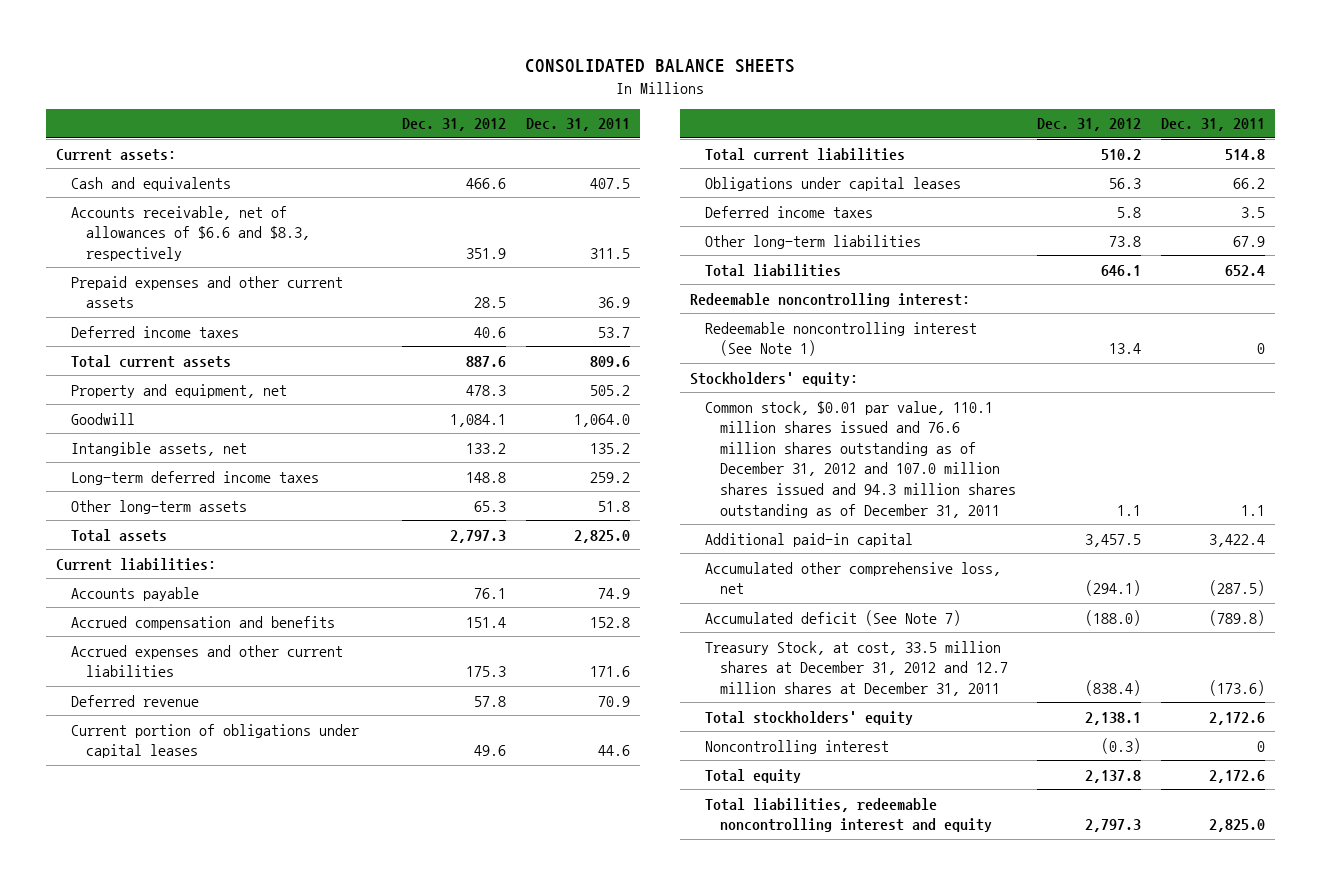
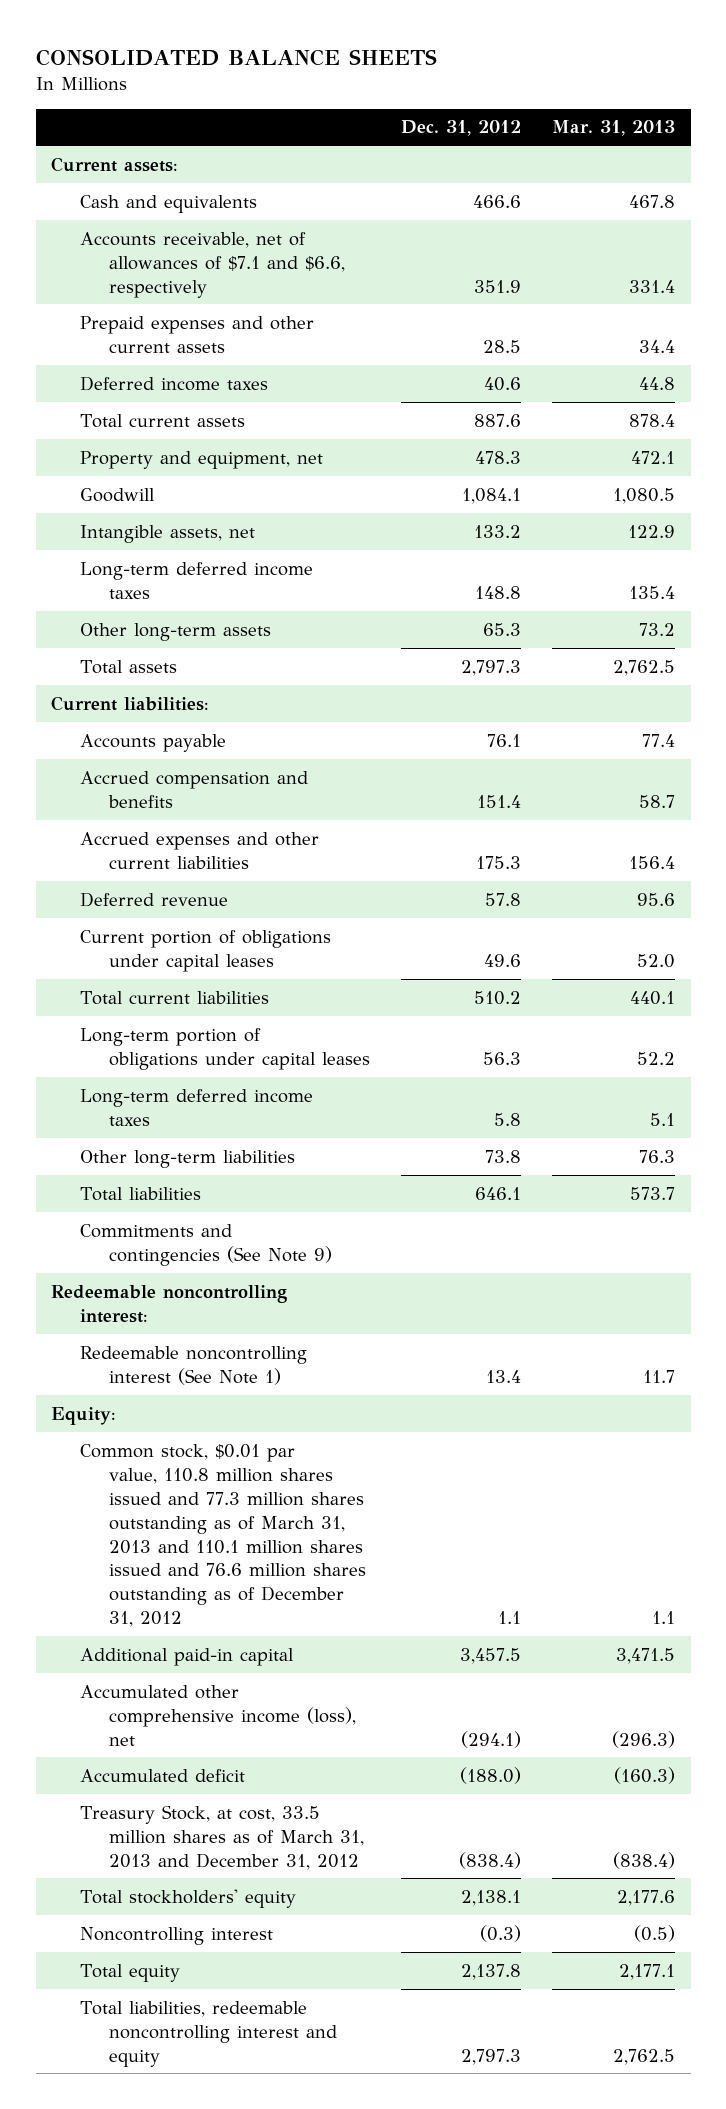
[526,118,631,132] Dec. 31, 2011 -> none
none -> [552,120,676,137] Mar. 31, 2013
[70,205,310,261] Accounts receivable, net of allowances of $6.6 and $8.3, respectively -> [80,231,346,298] Accounts receivable, net of allowances of $7.1 and $6.6, respectively
[705,176,962,191] Obligations under capital leases -> [80,1027,371,1070] Long-term portion of obligations under capital leases
[705,205,874,218] Deferred income taxes -> [80,1088,314,1126] Long-term deferred income taxes
none -> [80,1223,333,1266] Commitments and contingencies (See Note 9)
[690,371,859,386] Stockholders' equity: -> [51,1406,117,1425] Equity:
[705,400,1017,518] Common stock, $0.01 par value, 110.1 million shares issued and 76.6 million shares outstanding as of December 31, 2012 and 107.0 million shares issued and 94.3 million shares outstanding as of December 31, 2011 -> [80,1443,367,1628] Common stock, $0.01 par value, 110.8 million shares issued and 77.3 million shares outstanding as of March 31, 2013 and 110.1 million shares issued and 76.6 million shares outstanding as of December 31, 2012
[705,561,1002,595] Accumulated other comprehensive loss, net -> [80,1684,357,1746] Accumulated other comprehensive income (loss), net
[705,609,962,626] Accumulated deficit (See Note 7) -> [80,1768,246,1782] Accumulated deficit
[705,640,1009,696] Treasury Stock, at cost, 33.5 million shares at December 31, 2012 and 12.7 million shares at December 31, 2011 -> [80,1804,365,1870] Treasury Stock, at cost, 33.5 million shares as of March 31, 2013 and December 31, 2012

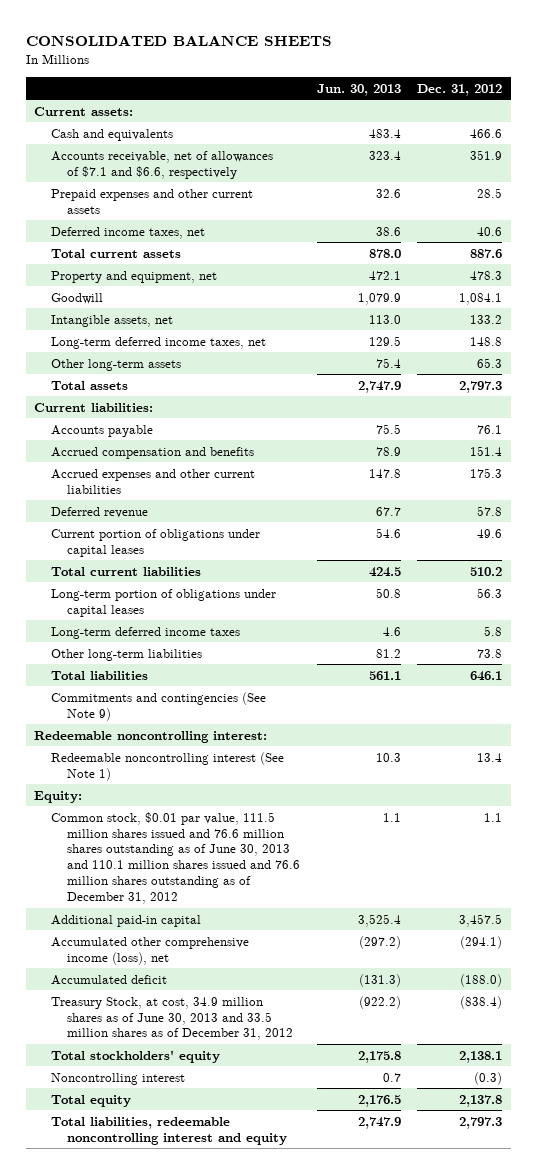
[552,120,676,137] Mar. 31, 2013 -> none
none -> [316,83,401,96] Jun. 30, 2013
[80,375,269,391] Deferred income taxes -> [50,226,205,239] Deferred income taxes, net
[80,561,314,599] Long-term deferred income taxes -> [50,336,266,349] Long-term deferred income taxes, net
[80,1443,367,1628] Common stock, $0.01 par value, 110.8 million shares issued and 77.3 million shares outstanding as of March 31, 2013 and 110.1 million shares issued and 76.6 million shares outstanding as of December 31, 2012 -> [50,811,301,905] Common stock, $0.01 par value, 111.5 million shares issued and 76.6 million shares outstanding as of June 30, 2013 and 110.1 million shares issued and 76.6 million shares outstanding as of December 31, 2012
[80,1804,365,1870] Treasury Stock, at cost, 33.5 million shares as of March 31, 2013 and December 31, 2012 -> [50,996,294,1041] Treasury Stock, at cost, 34.9 million shares as of June 30, 2013 and 33.5 million shares as of December 31, 2012

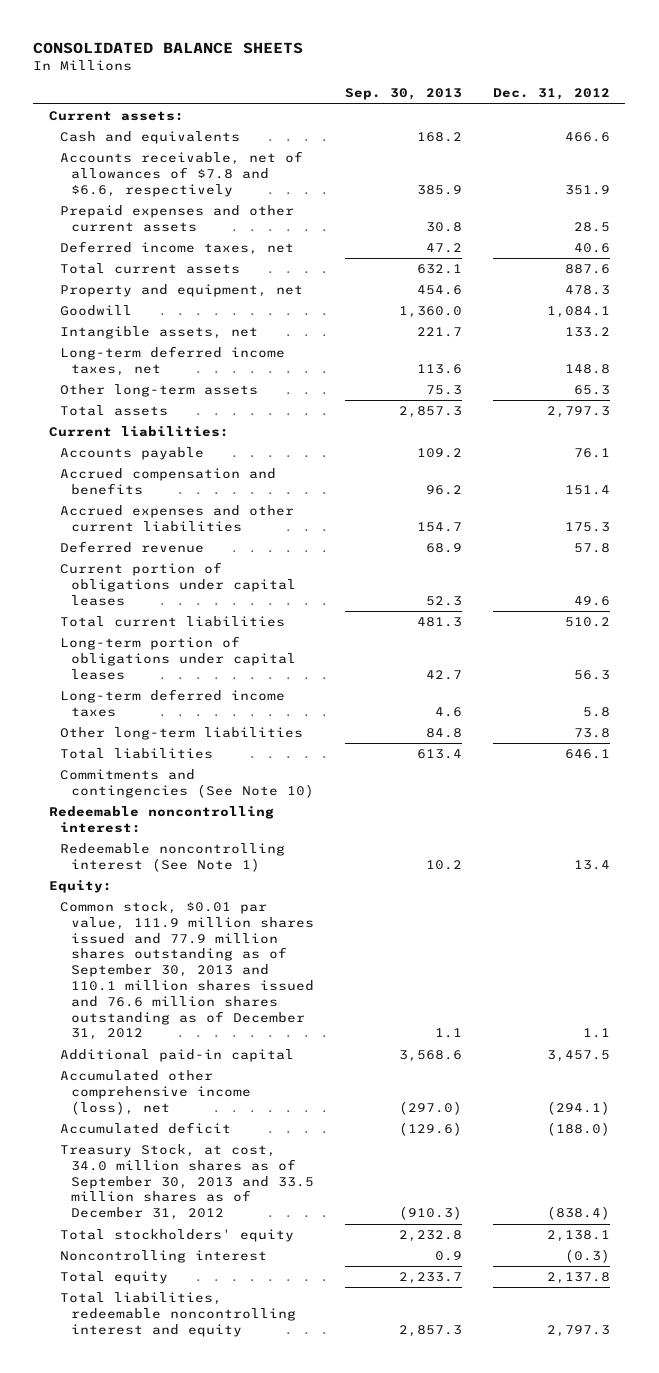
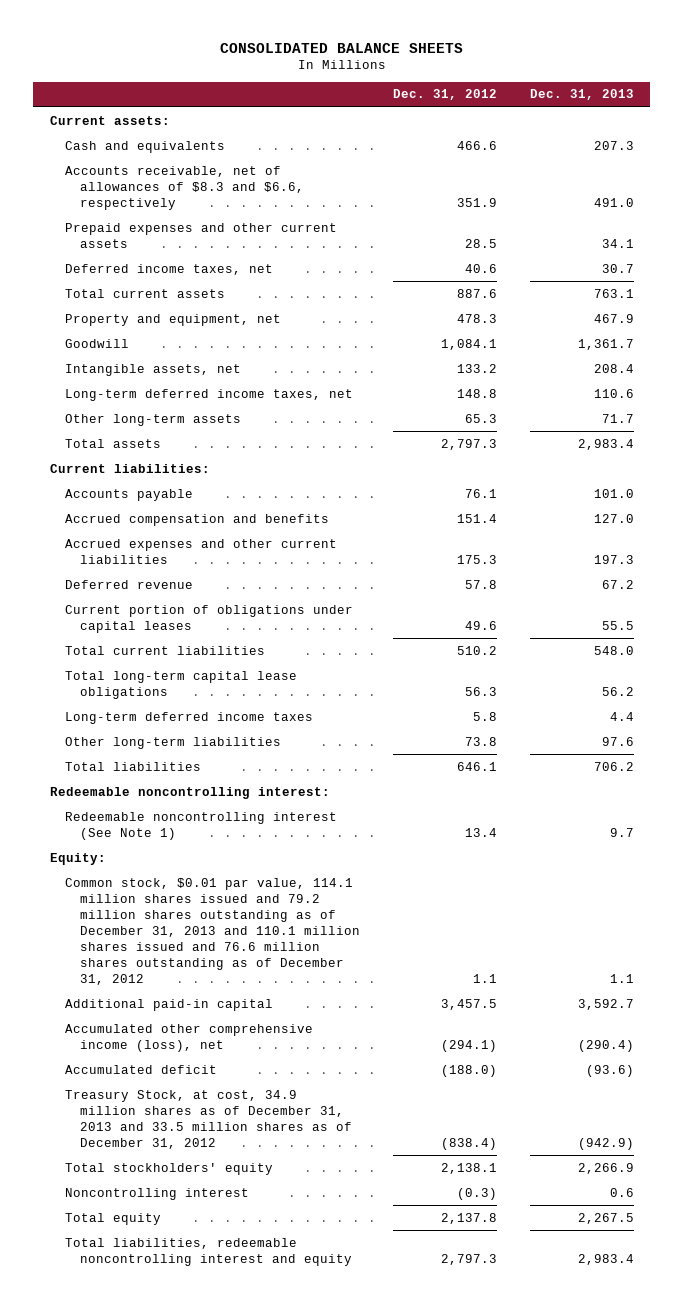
[344,88,462,101] Sep. 30, 2013 -> none
none -> [529,89,634,101] Dec. 31, 2013
[59,151,303,197] Accounts receivable, net of allowances of $7.8 and $6.6, respectively -> [64,165,304,210] Accounts receivable, net of allowances of $8.3 and $6.6, respectively
[59,636,296,680] Long-term portion of obligations under capital leases -> [64,670,297,699] Total long-term capital lease obligations
[59,769,314,798] Commitments and contingencies (See Note 10) -> none
[59,901,314,1041] Common stock, $0.01 par value, 111.9 million shares issued and 77.9 million shares outstanding as of September 30, 2013 and 110.1 million shares issued and 76.6 million shares outstanding as of December 31, 2012 -> [64,877,360,985] Common stock, $0.01 par value, 114.1 million shares issued and 79.2 million shares outstanding as of December 31, 2013 and 110.1 million shares issued and 76.6 million shares outstanding as of December 31, 2012
[59,1144,314,1221] Treasury Stock, at cost, 34.0 million shares as of September 30, 2013 and 33.5 million shares as of December 31, 2012 -> [64,1089,352,1149] Treasury Stock, at cost, 34.9 million shares as of December 31, 2013 and 33.5 million shares as of December 31, 2012

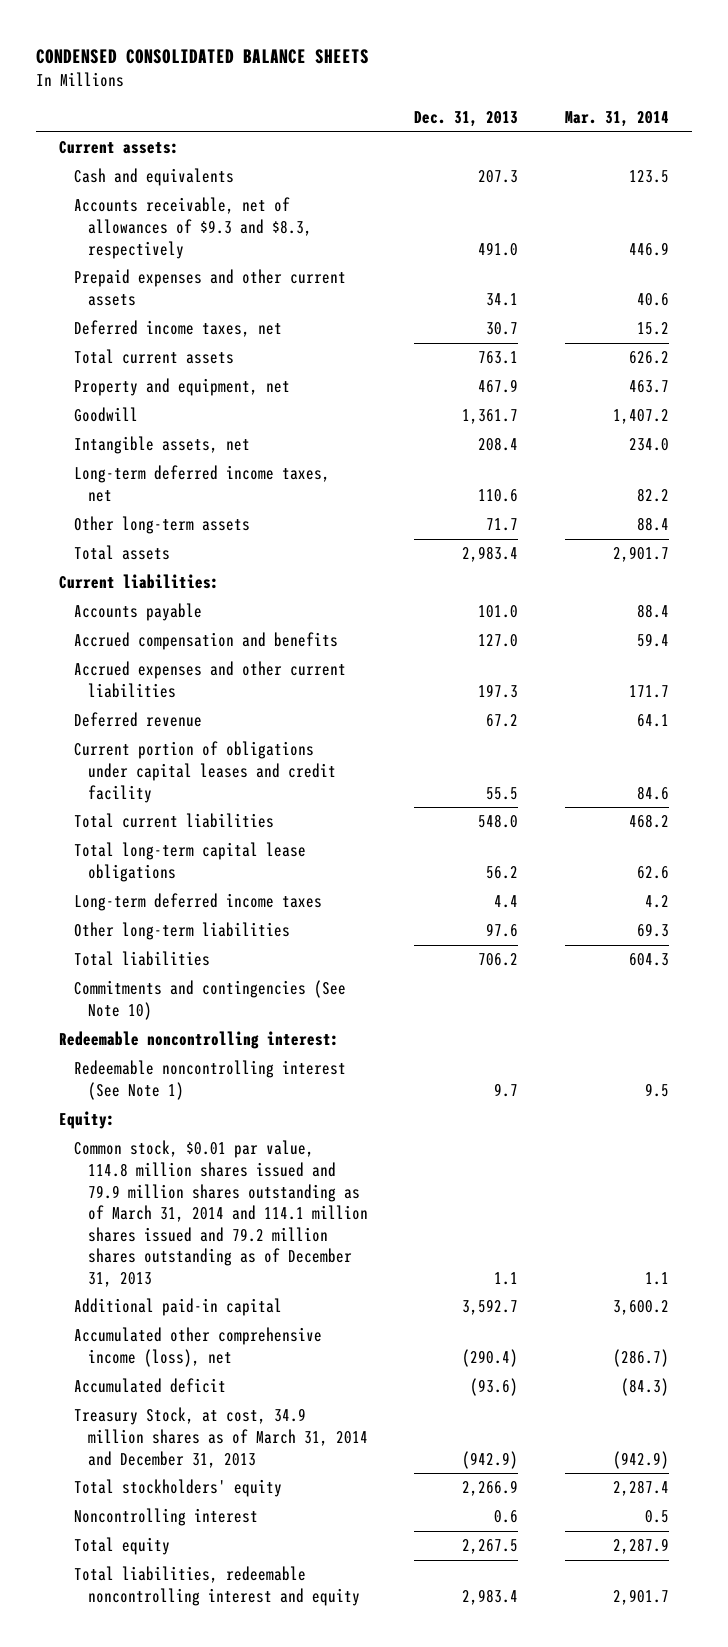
[219,42,463,53] CONSOLIDATED BALANCE SHEETS -> [36,48,370,64] CONDENSED CONSOLIDATED BALANCE SHEETS
[392,89,497,101] Dec. 31, 2012 -> none
none -> [564,111,669,128] Mar. 31, 2014
[64,165,304,210] Accounts receivable, net of allowances of $8.3 and $6.6, respectively -> [73,197,313,259] Accounts receivable, net of allowances of $9.3 and $8.3, respectively
[64,604,353,633] Current portion of obligations under capital leases -> [73,741,337,803] Current portion of obligations under capital leases and credit facility
none -> [73,980,346,1021] Commitments and contingencies (See Note 10)
[64,877,360,985] Common stock, $0.01 par value, 114.1 million shares issued and 79.2 million shares outstanding as of December 31, 2013 and 110.1 million shares issued and 76.6 million shares outstanding as of December 31, 2012 -> [73,1140,369,1287] Common stock, $0.01 par value, 114.8 million shares issued and 79.9 million shares outstanding as of March 31, 2014 and 114.1 million shares issued and 79.2 million shares outstanding as of December 31, 2013
[64,1089,352,1149] Treasury Stock, at cost, 34.9 million shares as of December 31, 2013 and 33.5 million shares as of December 31, 2012 -> [73,1407,369,1468] Treasury Stock, at cost, 34.9 million shares as of March 31, 2014 and December 31, 2013

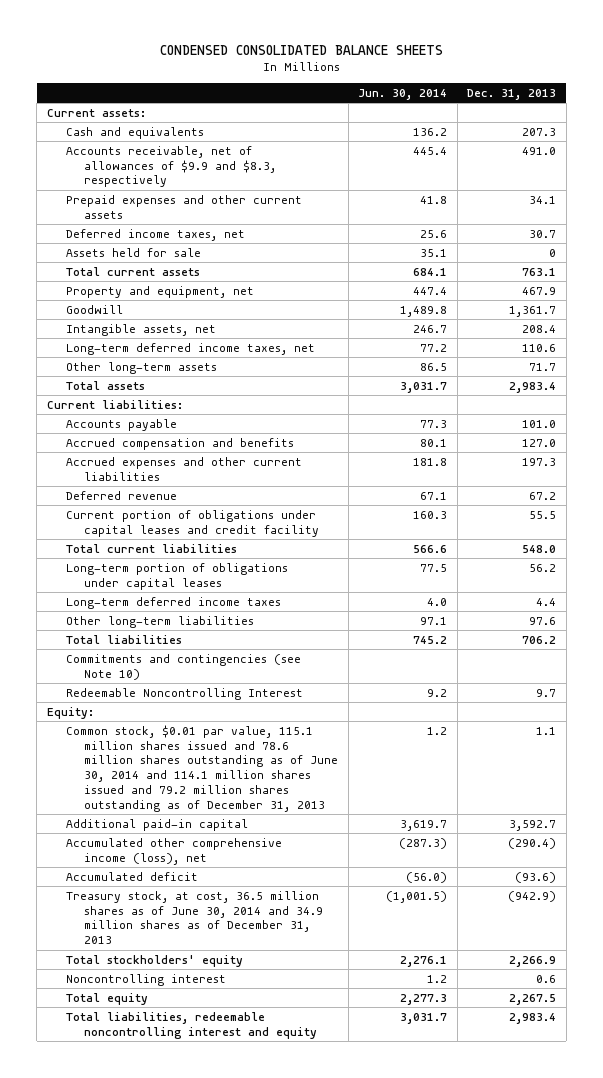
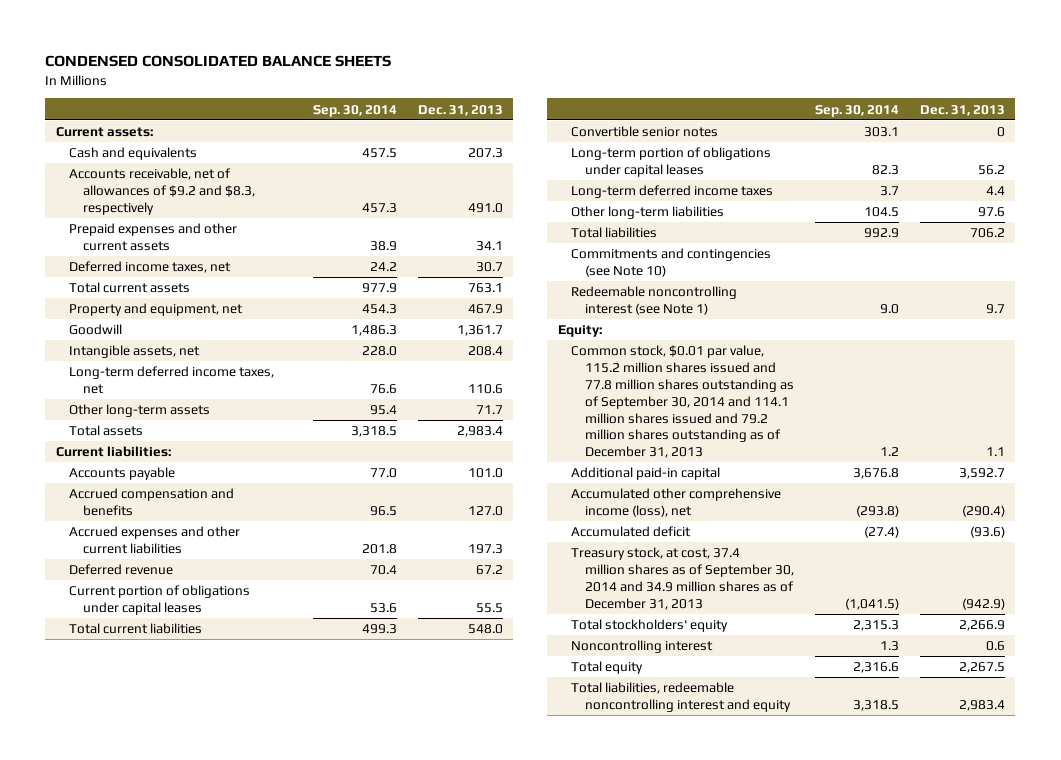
[358,89,448,101] Jun. 30, 2014 -> none
none -> [312,104,397,117] Sep. 30, 2014
[65,145,277,188] Accounts receivable, net of allowances of $9.9 and $8.3, respectively -> [69,168,255,215] Accounts receivable, net of allowances of $9.2 and $8.3, respectively
[65,247,201,257] Assets held for sale -> none
[65,509,320,537] Current portion of obligations under capital leases and credit facility -> [69,585,251,615] Current portion of obligations under capital leases
none -> [571,126,719,138] Convertible senior notes
[65,687,303,700] Redeemable Noncontrolling Interest -> [571,286,738,315] Redeemable noncontrolling interest (see Note 1)
[65,724,339,812] Common stock, $0.01 par value, 115.1 million shares issued and 78.6 million shares outstanding as of June 30, 2014 and 114.1 million shares issued and 79.2 million shares outstanding as of December 31, 2013 -> [571,345,794,459] Common stock, $0.01 par value, 115.2 million shares issued and 77.8 million shares outstanding as of September 30, 2014 and 114.1 million shares issued and 79.2 million shares outstanding as of December 31, 2013
[65,890,324,945] Treasury stock, at cost, 36.5 million shares as of June 30, 2014 and 34.9 million shares as of December 31, 2013 -> [571,547,794,610] Treasury stock, at cost, 37.4 million shares as of September 30, 2014 and 34.9 million shares as of December 31, 2013

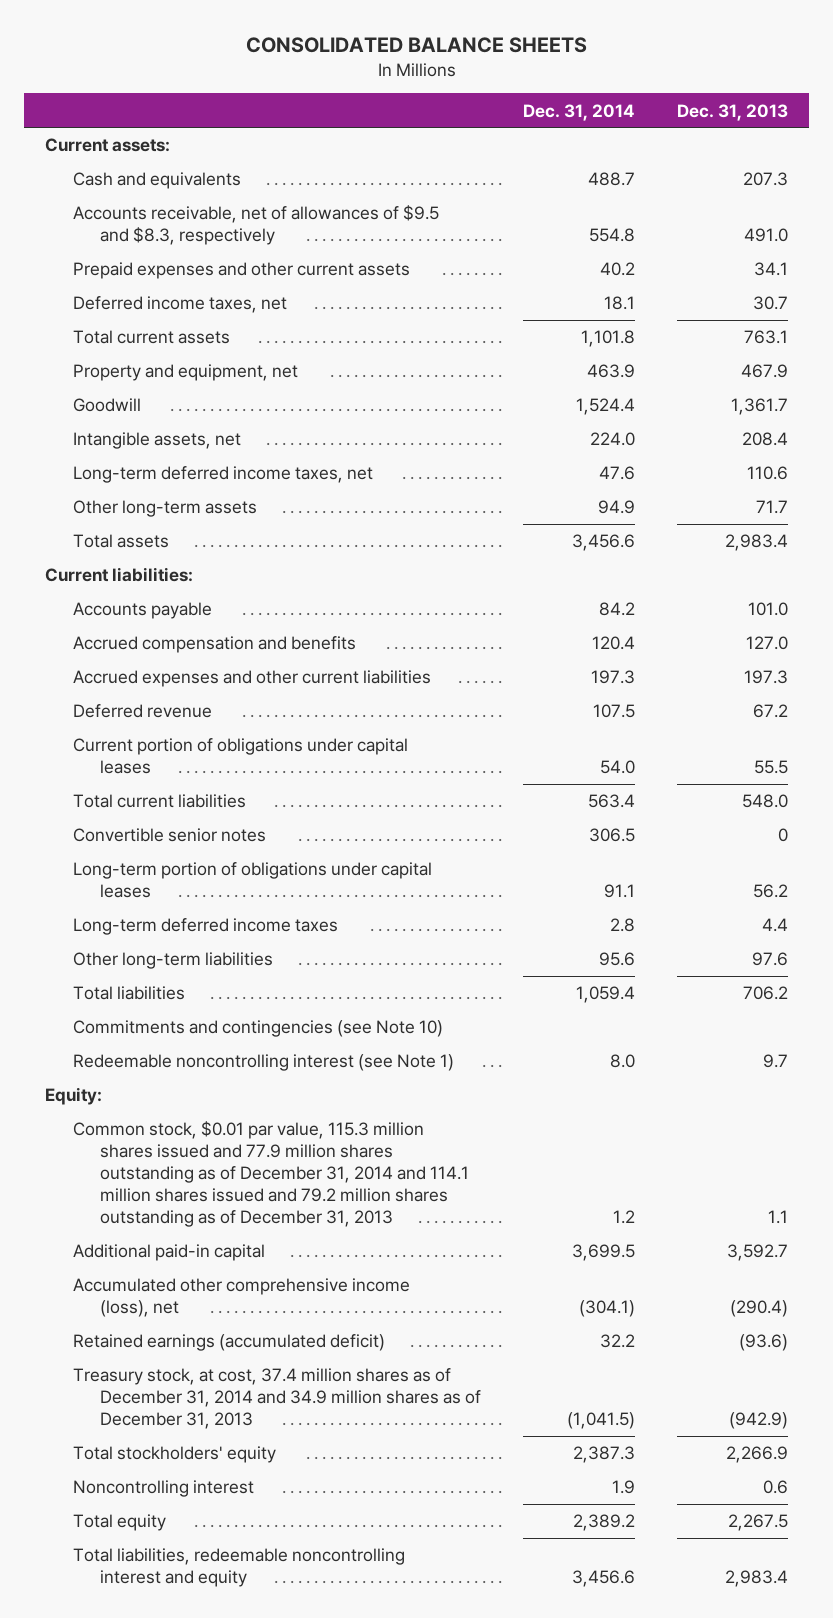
[45,55,392,68] CONDENSED CONSOLIDATED BALANCE SHEETS -> [245,36,587,53] CONSOLIDATED BALANCE SHEETS
[312,104,397,117] Sep. 30, 2014 -> none
none -> [523,103,636,121] Dec. 31, 2014
[69,168,255,215] Accounts receivable, net of allowances of $9.2 and $8.3, respectively -> [72,205,439,246] Accounts receivable, net of allowances of $9.5 and $8.3, respectively
[571,345,794,459] Common stock, $0.01 par value, 115.2 million shares issued and 77.8 million shares outstanding as of September 30, 2014 and 114.1 million shares issued and 79.2 million shares outstanding as of December 31, 2013 -> [72,1121,469,1227] Common stock, $0.01 par value, 115.3 million shares issued and 77.9 million shares outstanding as of December 31, 2014 and 114.1 million shares issued and 79.2 million shares outstanding as of December 31, 2013
[571,526,692,538] Accumulated deficit -> [72,1334,385,1352] Retained earnings (accumulated deficit)
[571,547,794,610] Treasury stock, at cost, 37.4 million shares as of September 30, 2014 and 34.9 million shares as of December 31, 2013 -> [72,1368,481,1430] Treasury stock, at cost, 37.4 million shares as of December 31, 2014 and 34.9 million shares as of December 31, 2013

